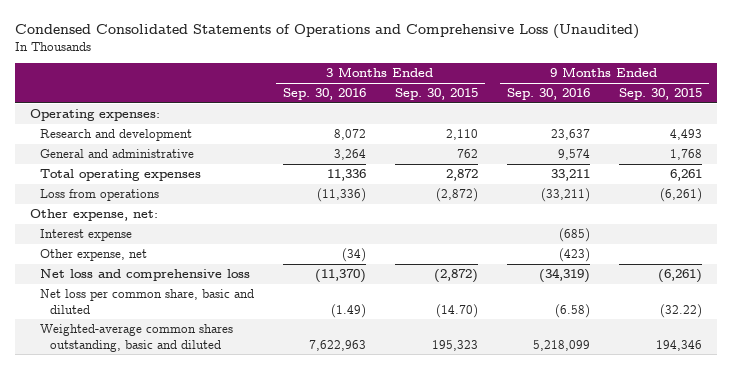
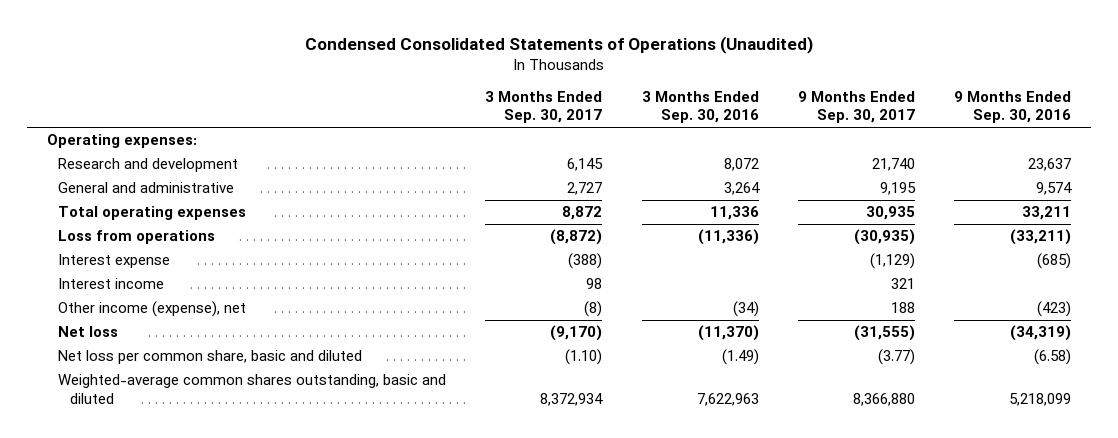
[15,24,640,40] Condensed Consolidated Statements of Operations and Comprehensive Loss (Unaudited) -> [304,36,813,55] Condensed Consolidated Statements of Operations (Unaudited)
[394,88,478,101] Sep. 30, 2015 -> none
[619,88,703,101] Sep. 30, 2015 -> none
none -> [485,91,603,124] 3 Months Ended Sep. 30, 2017
none -> [797,91,915,124] 9 Months Ended Sep. 30, 2017
[29,209,158,222] Other expense, net: -> none
none -> [58,278,165,290] Interest income
[39,249,147,262] Other expense, net -> [58,301,247,318] Other income (expense), net
[39,269,250,282] Net loss and comprehensive loss -> [58,326,119,338] Net loss

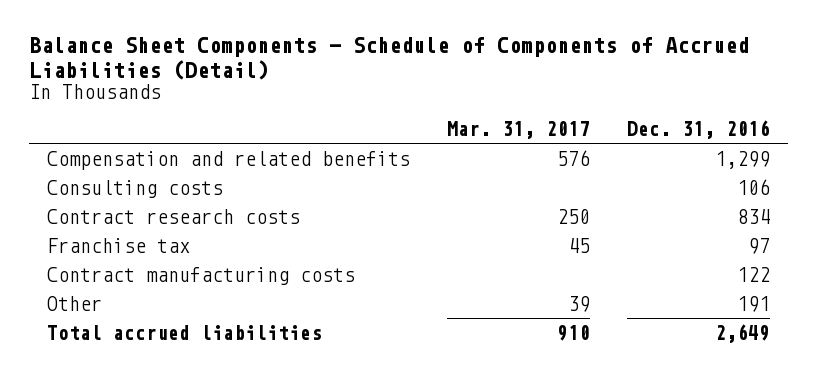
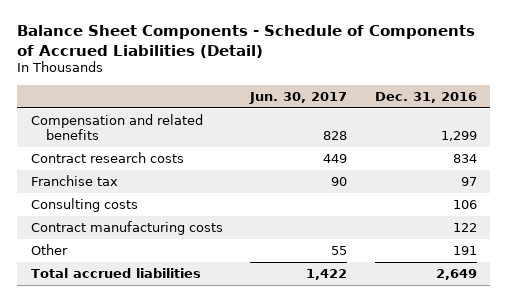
[446,121,590,140] Mar. 31, 2017 -> none
none -> [249,91,348,104] Jun. 30, 2017
[47,179,224,198] Consulting costs -> [30,198,138,213] Consulting costs

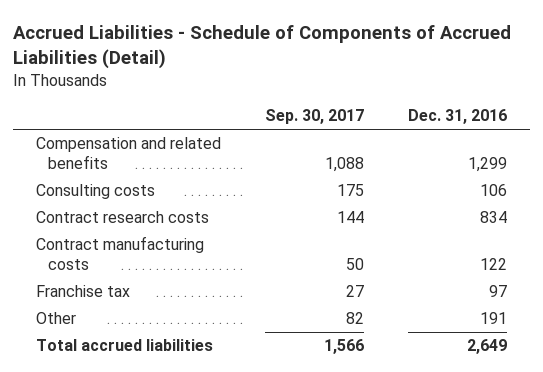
[17,25,476,58] Balance Sheet Components - Schedule of Components of Accrued Liabilities (Detail) -> [13,24,512,69] Accrued Liabilities - Schedule of Components of Accrued Liabilities (Detail)
[249,91,348,104] Jun. 30, 2017 -> none
none -> [264,109,364,125] Sep. 30, 2017
[30,152,184,164] Contract research costs -> [35,211,209,224] Contract research costs
[30,175,118,187] Franchise tax -> [35,285,130,298] Franchise tax

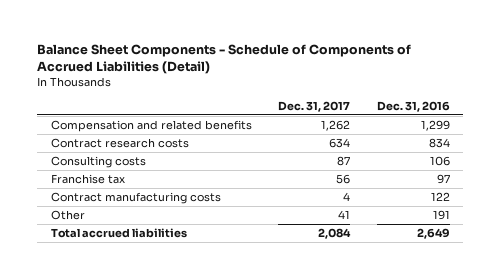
[13,24,512,69] Accrued Liabilities - Schedule of Components of Accrued Liabilities (Detail) -> [37,44,412,75] Balance Sheet Components - Schedule of Components of Accrued Liabilities (Detail)
[264,109,364,125] Sep. 30, 2017 -> none
none -> [278,101,351,113] Dec. 31, 2017
[35,184,155,200] Consulting costs -> [50,155,146,168] Consulting costs
[35,236,204,270] Contract manufacturing costs -> [50,191,221,204] Contract manufacturing costs

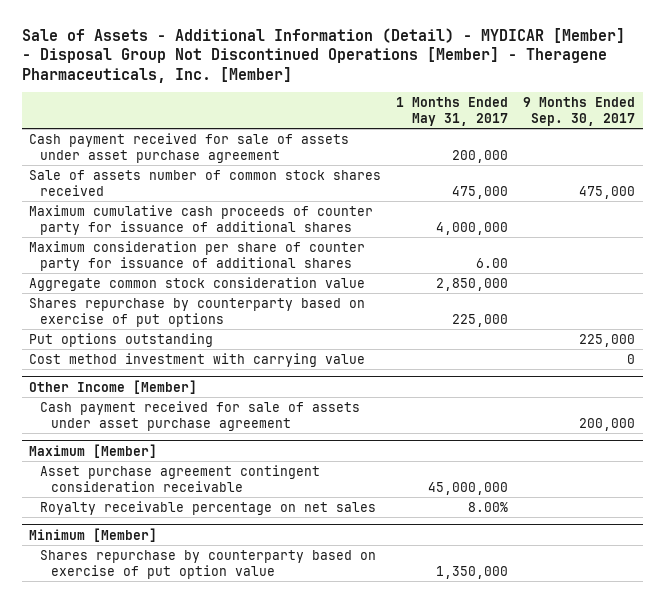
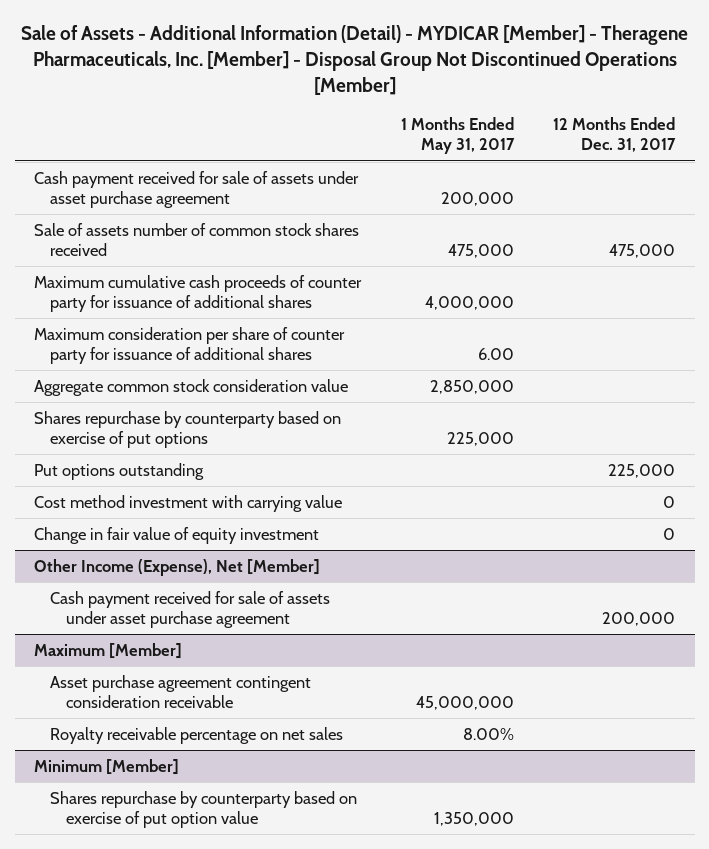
[21,27,625,83] Sale of Assets - Additional Information (Detail) - MYDICAR [Member] - Disposal Group Not Discontinued Operations [Member] - Theragene Pharmaceuticals, Inc. [Member] -> [20,25,688,95] Sale of Assets - Additional Information (Detail) - MYDICAR [Member] - Theragene Pharmaceuticals, Inc. [Member] - Disposal Group Not Discontinued Operations [Member]
[523,96,636,126] 9 Months Ended Sep. 30, 2017 -> none
none -> [553,117,677,153] 12 Months Ended Dec. 31, 2017
none -> [34,526,320,544] Change in fair value of equity investment
[29,379,198,394] Other Income [Member] -> [34,558,321,576] Other Income (Expense), Net [Member]

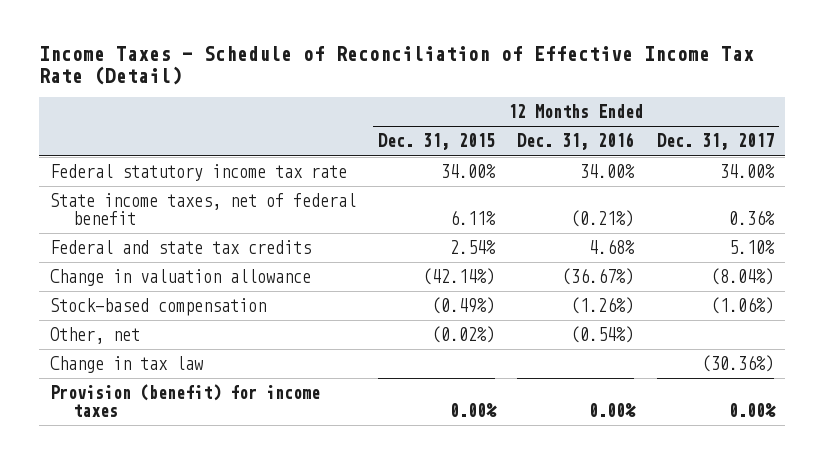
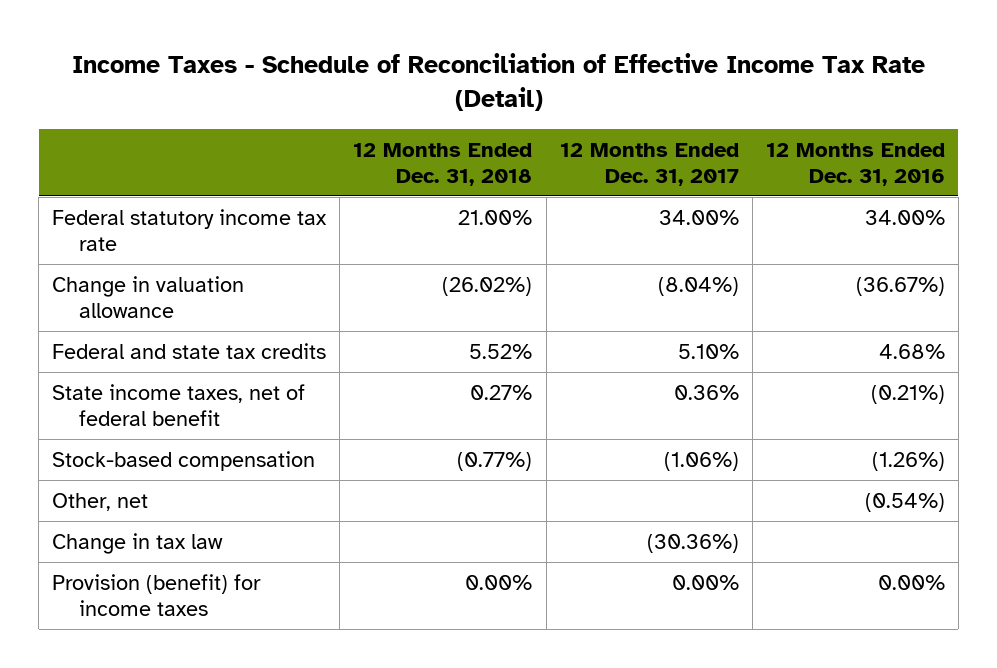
[378,133,496,151] Dec. 31, 2015 -> none
none -> [353,142,533,186] 12 Months Ended Dec. 31, 2018
[50,240,312,255] Federal and state tax credits -> [52,342,327,359] Federal and state tax credits
[50,193,357,226] State income taxes, net of federal benefit -> [52,383,306,426] State income taxes, net of federal benefit

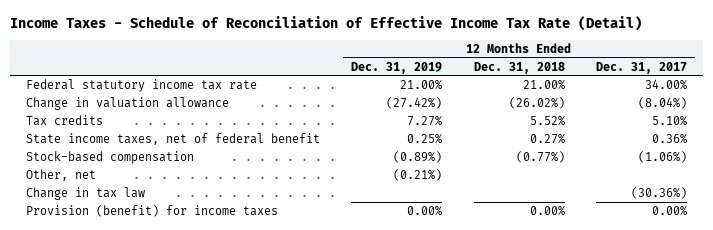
[765,142,945,186] 12 Months Ended Dec. 31, 2016 -> none
none -> [351,61,443,74] Dec. 31, 2019
[52,342,327,359] Federal and state tax credits -> [25,114,103,126] Tax credits

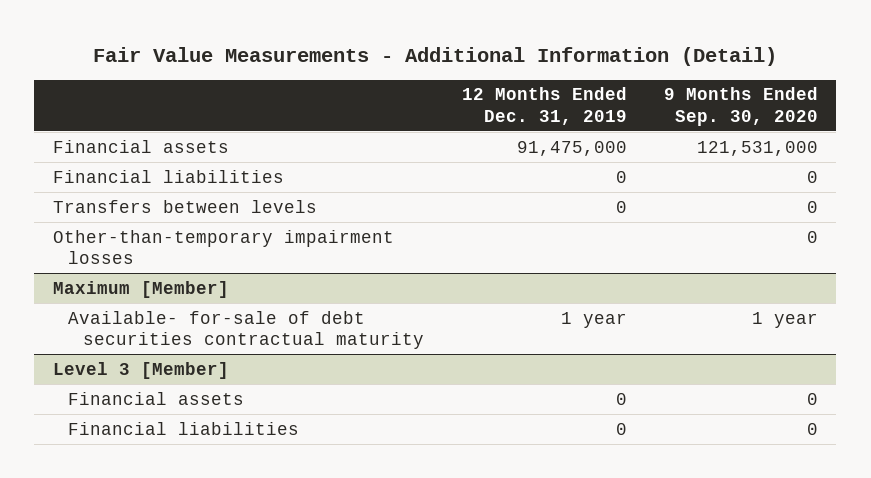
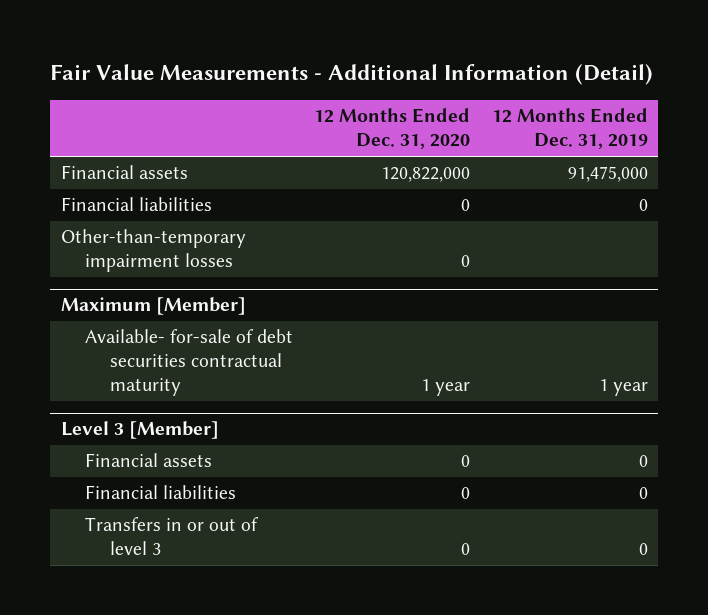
[663,87,818,126] 9 Months Ended Sep. 30, 2020 -> none
none -> [314,108,471,150] 12 Months Ended Dec. 31, 2020
[53,199,318,213] Transfers between levels -> none
none -> [85,517,260,556] Transfers in or out of level 3

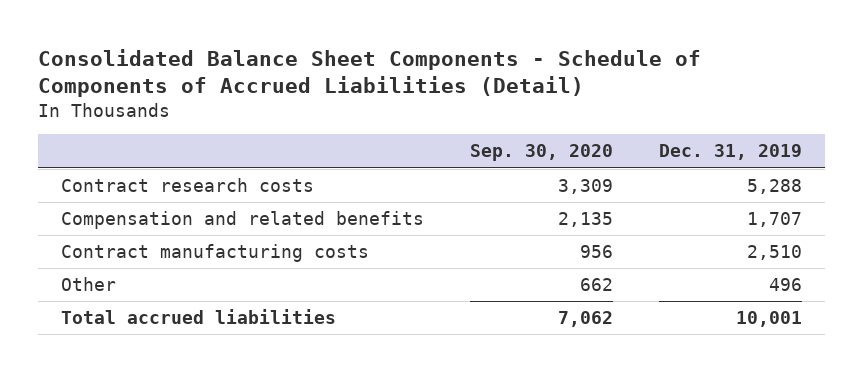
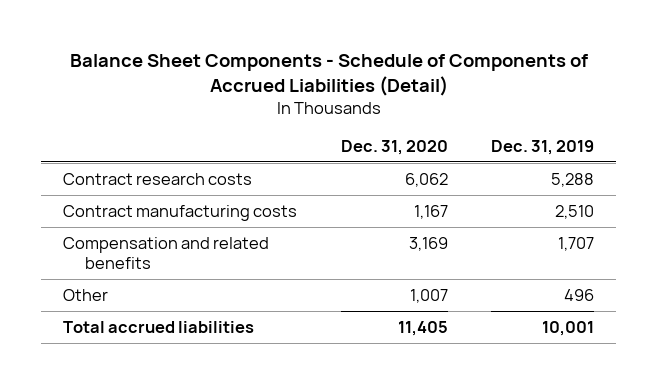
[38,48,702,98] Consolidated Balance Sheet Components - Schedule of Components of Accrued Liabilities (Detail) -> [69,53,588,96] Balance Sheet Components - Schedule of Components of Accrued Liabilities (Detail)
[469,144,613,162] Sep. 30, 2020 -> none
none -> [340,139,448,155] Dec. 31, 2020
[61,210,425,229] Compensation and related benefits -> [63,236,270,269] Compensation and related benefits

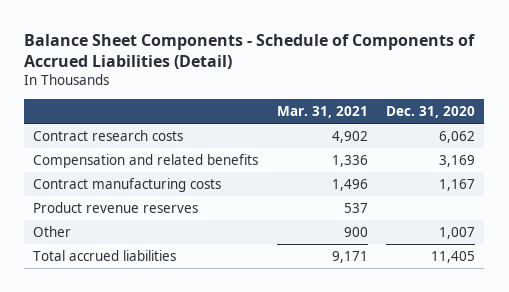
[491,139,595,155] Dec. 31, 2019 -> none
none -> [276,106,368,119] Mar. 31, 2021
[63,204,298,221] Contract manufacturing costs -> [33,178,222,193] Contract manufacturing costs
none -> [33,202,199,214] Product revenue reserves

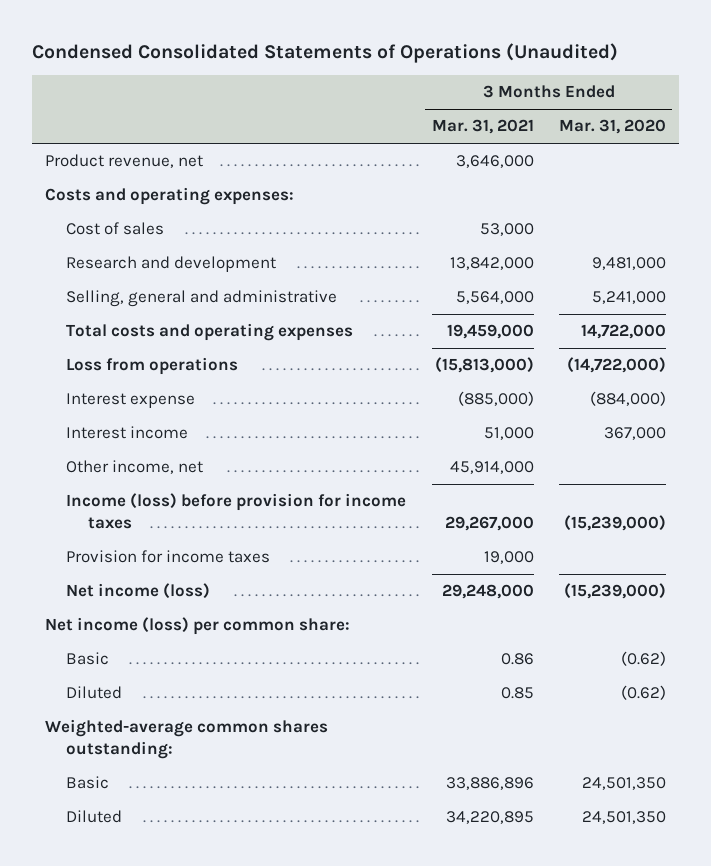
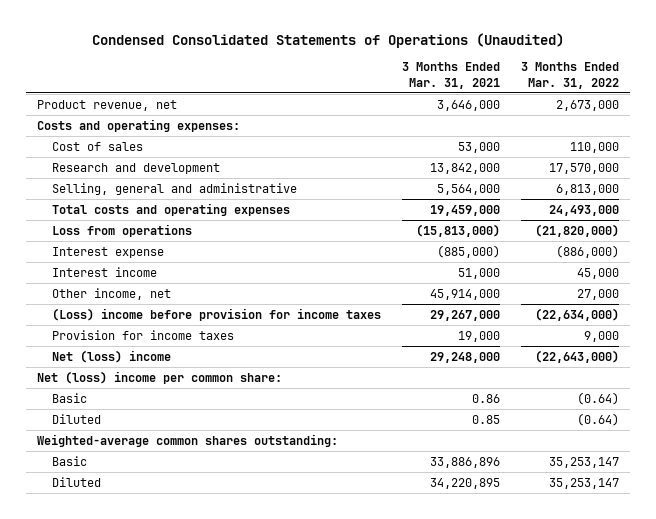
[559,119,667,135] Mar. 31, 2020 -> none
none -> [521,62,620,89] 3 Months Ended Mar. 31, 2022
[66,493,407,530] Income (loss) before provision for income taxes -> [51,307,381,321] (Loss) income before provision for income taxes
[66,583,211,600] Net income (loss) -> [51,349,171,363] Net (loss) income
[44,617,350,636] Net income (loss) per common share: -> [36,370,282,384] Net (loss) income per common share:

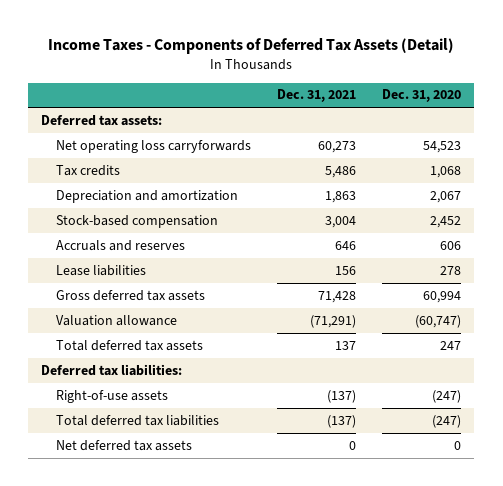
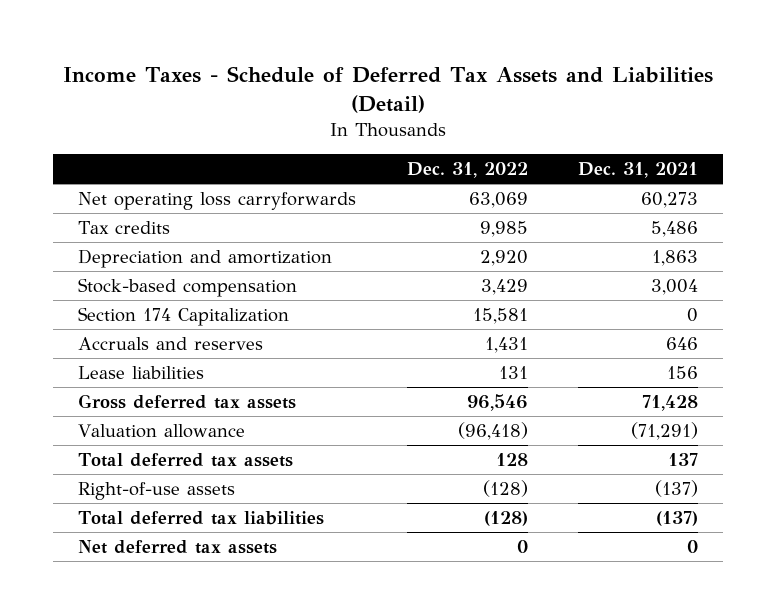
[48,37,455,54] Income Taxes - Components of Deferred Tax Assets (Detail) -> [63,66,714,113] Income Taxes - Schedule of Deferred Tax Assets and Liabilities (Detail)
[382,89,462,103] Dec. 31, 2020 -> none
none -> [406,162,528,179] Dec. 31, 2022
[41,114,163,126] Deferred tax assets: -> none
none -> [78,306,290,326] Section 174 Capitalization
[41,363,183,376] Deferred tax liabilities: -> none

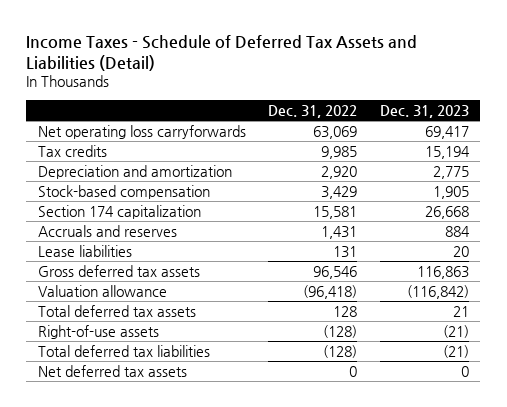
[577,162,698,179] Dec. 31, 2021 -> none
none -> [380,104,470,118] Dec. 31, 2023
[78,306,290,326] Section 174 Capitalization -> [37,204,201,219] Section 174 capitalization

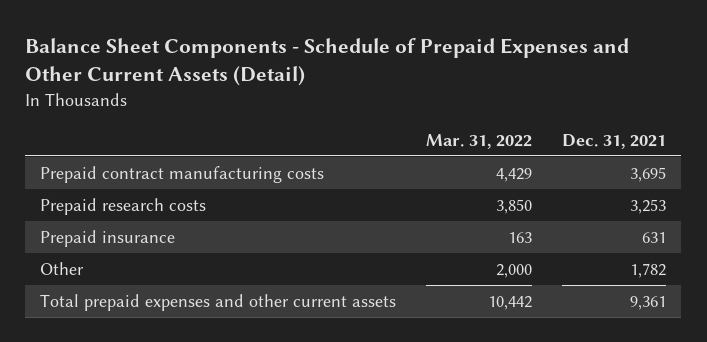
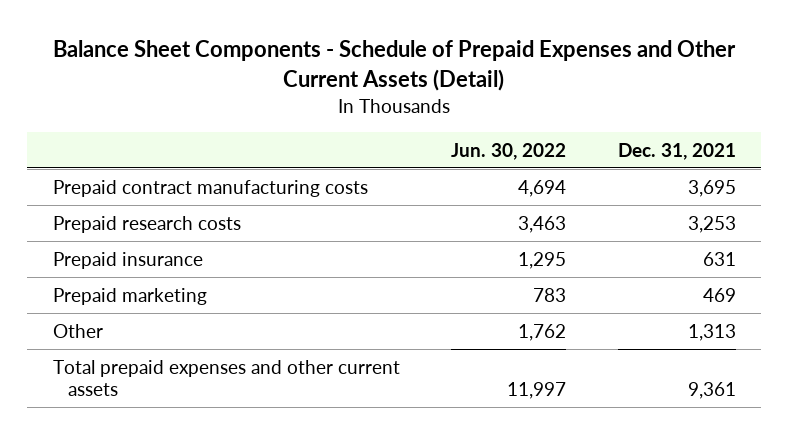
[426,133,533,149] Mar. 31, 2022 -> none
none -> [451,142,567,160] Jun. 30, 2022
none -> [52,287,207,305] Prepaid marketing
[630,262,667,278] 1,782 -> [687,323,736,341] 1,313

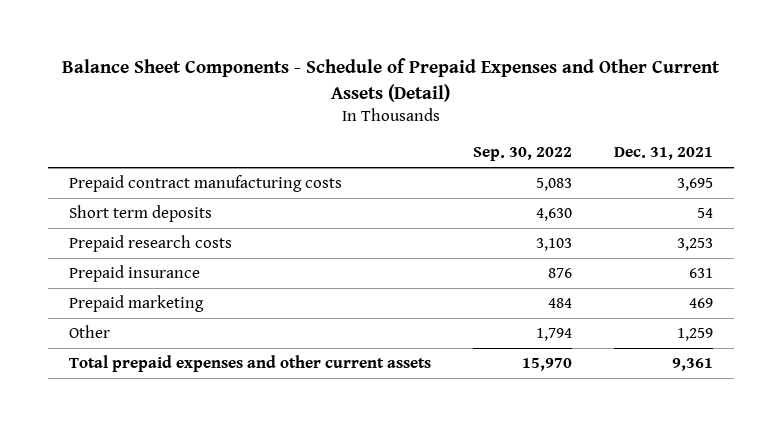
[451,142,567,160] Jun. 30, 2022 -> none
none -> [473,147,573,162] Sep. 30, 2022
none -> [68,205,212,223] Short term deposits
[687,323,736,341] 1,313 -> [677,328,714,342] 1,259

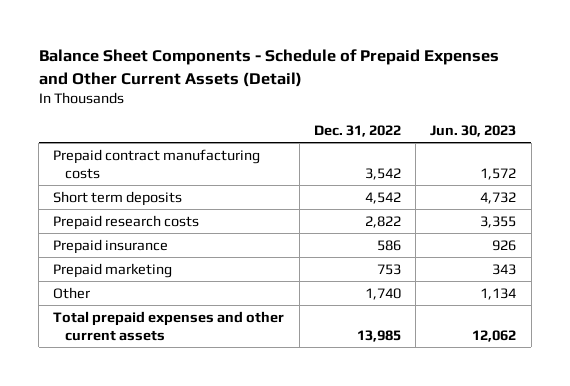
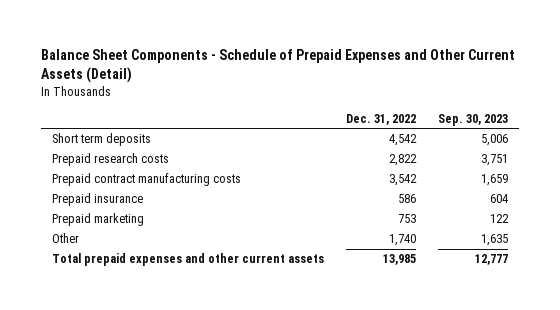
[430,124,517,137] Jun. 30, 2023 -> none
none -> [438,113,509,126] Sep. 30, 2023
[53,148,261,179] Prepaid contract manufacturing costs -> [52,173,242,187] Prepaid contract manufacturing costs

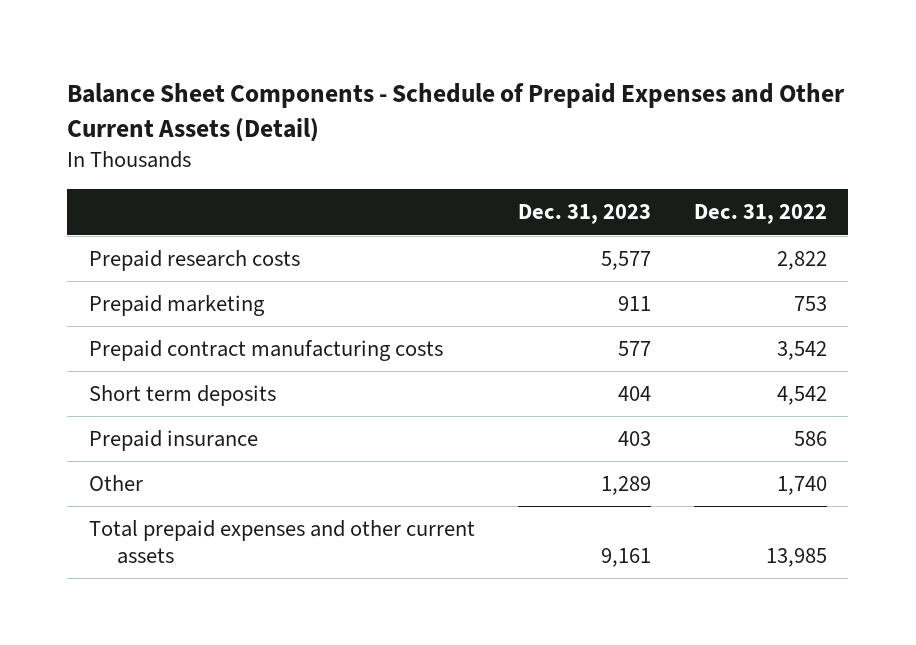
[438,113,509,126] Sep. 30, 2023 -> none
none -> [517,204,651,225] Dec. 31, 2023
[52,213,145,227] Prepaid marketing -> [88,294,265,316] Prepaid marketing
[52,133,152,147] Short term deposits -> [88,384,276,406] Short term deposits

